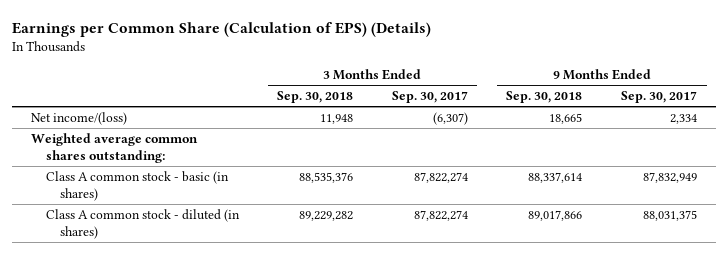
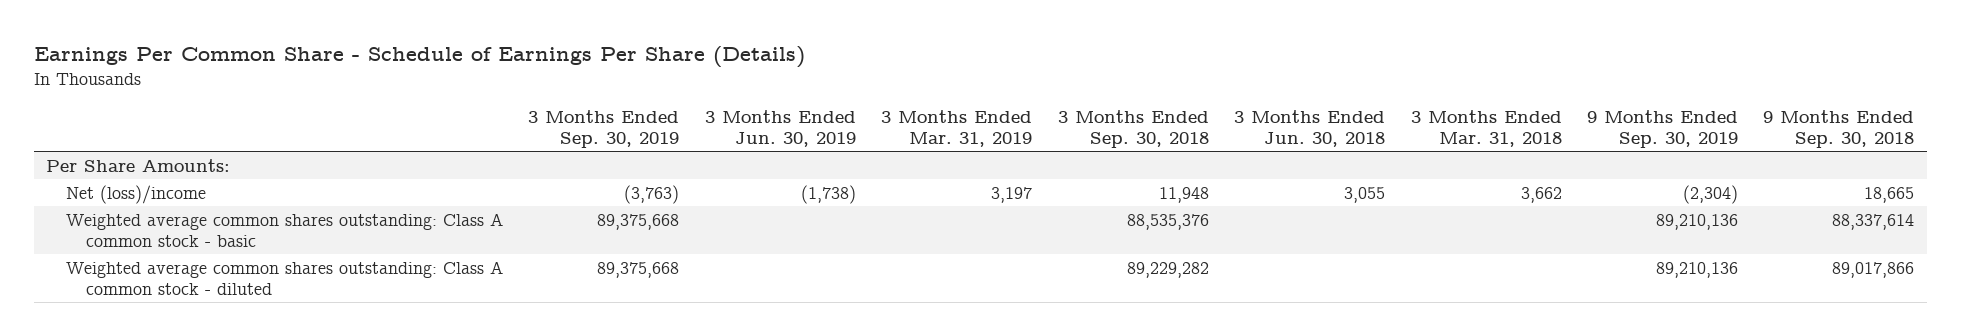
[12,21,432,37] Earnings per Common Share (Calculation of EPS) (Details) -> [33,46,805,69] Earnings Per Common Share - Schedule of Earnings Per Share (Details)
[391,91,468,104] Sep. 30, 2017 -> none
[620,91,697,104] Sep. 30, 2017 -> none
none -> [528,109,680,148] 3 Months Ended Sep. 30, 2019
none -> [704,109,856,147] 3 Months Ended Jun. 30, 2019
none -> [881,109,1033,147] 3 Months Ended Mar. 31, 2019
none -> [1234,109,1386,147] 3 Months Ended Jun. 30, 2018
none -> [1410,109,1562,147] 3 Months Ended Mar. 31, 2018
none -> [1586,109,1738,148] 9 Months Ended Sep. 30, 2019
[31,132,199,164] Weighted average common shares outstanding: -> none
none -> [46,158,231,172] Per Share Amounts:
[31,111,128,125] Net income/(loss) -> [66,184,207,204] Net (loss)/income
[45,170,229,202] Class A common stock - basic (in shares) -> [66,212,504,248] Weighted average common shares outstanding: Class A common stock - basic
[45,208,240,240] Class A common stock - diluted (in shares) -> [66,260,504,296] Weighted average common shares outstanding: Class A common stock - diluted

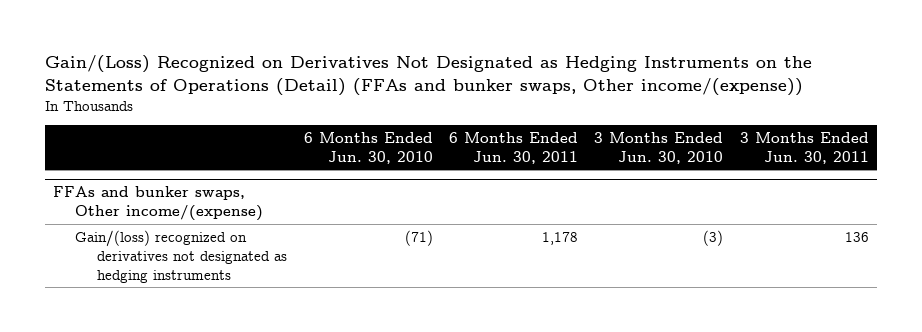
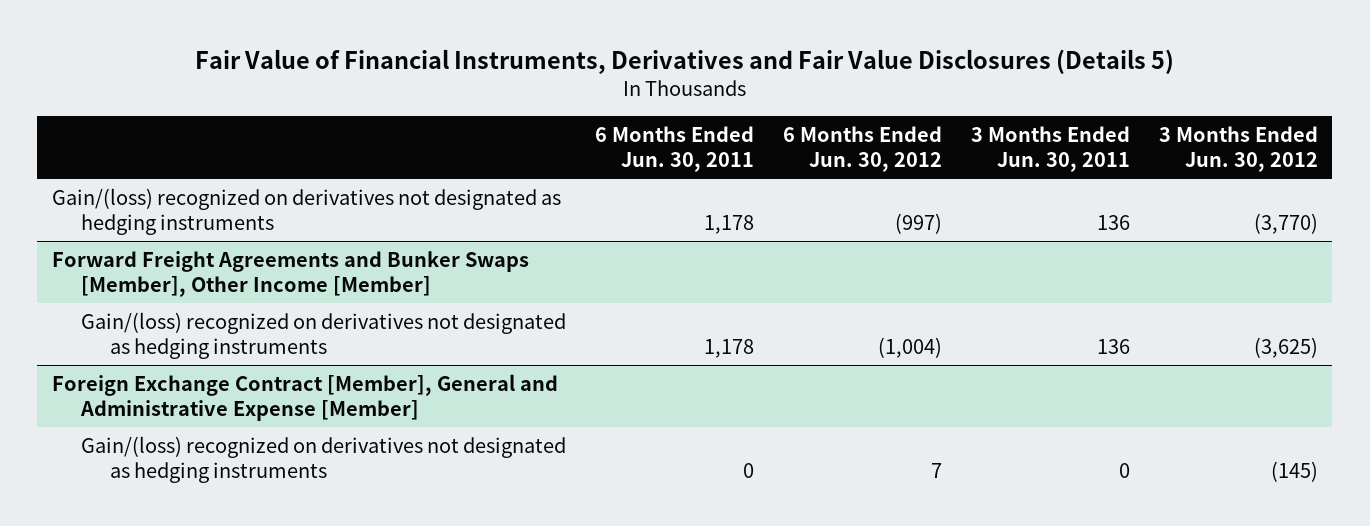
[45,54,813,96] Gain/(Loss) Recognized on Derivatives Not Designated as Hedging Instruments on the Statements of Operations (Detail) (FFAs and bunker swaps, Other income/(expense)) -> [194,48,1174,74] Fair Value of Financial Instruments, Derivatives and Fair Value Disclosures (Details 5)
[303,131,433,164] 6 Months Ended Jun. 30, 2010 -> none
[594,131,724,164] 3 Months Ended Jun. 30, 2010 -> none
none -> [782,126,942,173] 6 Months Ended Jun. 30, 2012
none -> [1158,126,1318,173] 3 Months Ended Jun. 30, 2012
[53,186,264,222] FFAs and bunker swaps, Other income/(expense) -> none
none -> [51,250,529,297] Forward Freight Agreements and Bunker Swaps [Member], Other Income [Member]
none -> [80,311,566,359] Gain/(loss) recognized on derivatives not designated as hedging instruments
none -> [51,373,558,421] Foreign Exchange Contract [Member], General and Administrative Expense [Member]
none -> [80,435,566,483] Gain/(loss) recognized on derivatives not designated as hedging instruments

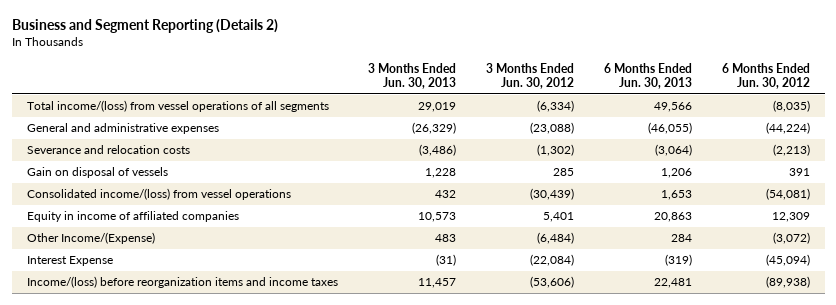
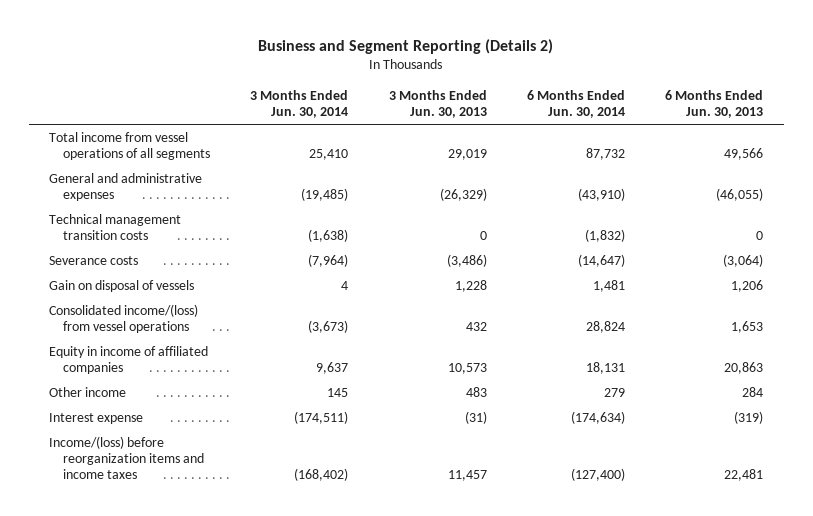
[485,62,574,90] 3 Months Ended Jun. 30, 2012 -> none
[721,62,810,90] 6 Months Ended Jun. 30, 2012 -> none
none -> [250,90,349,119] 3 Months Ended Jun. 30, 2014
none -> [526,90,625,119] 6 Months Ended Jun. 30, 2014
[26,100,329,113] Total income/(loss) from vessel operations of all segments -> [49,132,210,161] Total income from vessel operations of all segments
none -> [49,214,182,241] Technical management transition costs
[26,145,190,155] Severance and relocation costs -> [49,256,139,266] Severance costs
[26,232,155,245] Other Income/(Expense) -> [49,387,127,398] Other income
[26,256,113,267] Interest Expense -> [49,413,144,425] Interest expense

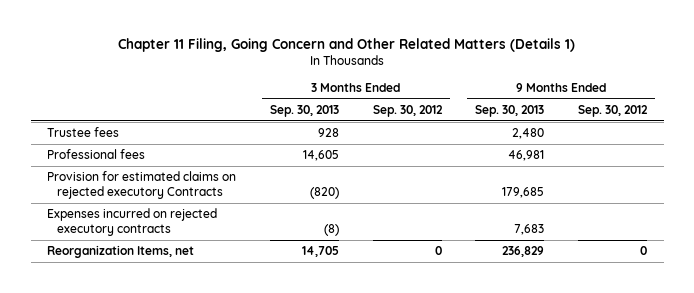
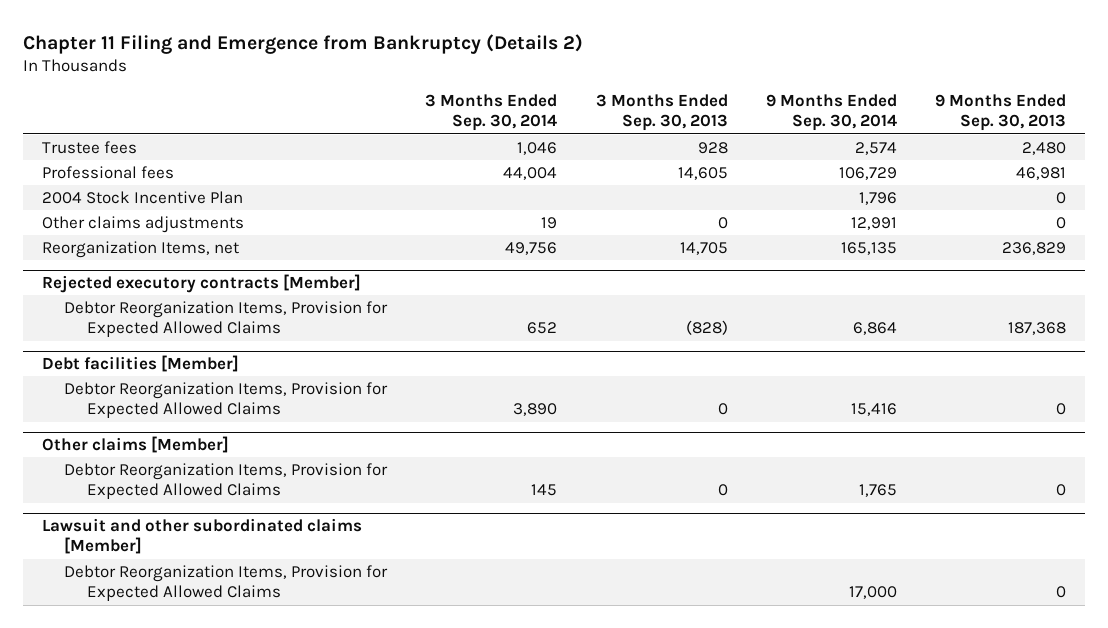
[118,37,576,52] Chapter 11 Filing, Going Concern and Other Related Matters (Details 1) -> [22,33,583,54] Chapter 11 Filing and Emergence from Bankruptcy (Details 2)
[372,104,443,117] Sep. 30, 2012 -> none
[577,104,648,117] Sep. 30, 2012 -> none
none -> [425,94,558,132] 3 Months Ended Sep. 30, 2014
none -> [765,94,897,132] 9 Months Ended Sep. 30, 2014
[47,171,237,200] Provision for estimated claims on rejected executory Contracts -> none
[47,208,218,237] Expenses incurred on rejected executory contracts -> none
none -> [41,190,243,204] 2004 Stock Incentive Plan
none -> [41,215,244,233] Other claims adjustments
none -> [41,274,361,294] Rejected executory contracts [Member]
none -> [64,300,389,338] Debtor Reorganization Items, Provision for Expected Allowed Claims
none -> [41,355,239,373] Debt facilities [Member]
none -> [64,381,389,419] Debtor Reorganization Items, Provision for Expected Allowed Claims
none -> [41,436,229,454] Other claims [Member]
none -> [64,462,389,500] Debtor Reorganization Items, Provision for Expected Allowed Claims
none -> [41,518,362,555] Lawsuit and other subordinated claims [Member]
none -> [64,564,389,602] Debtor Reorganization Items, Provision for Expected Allowed Claims

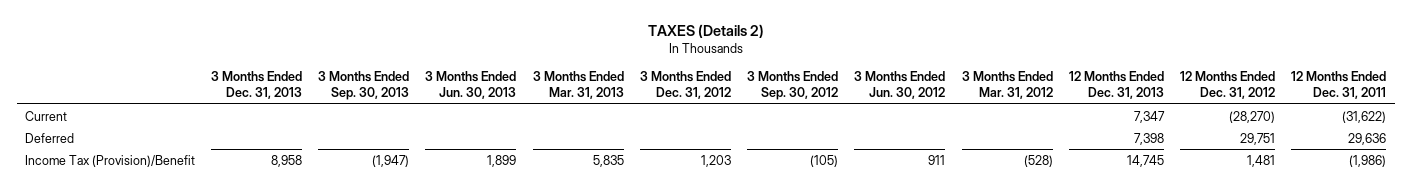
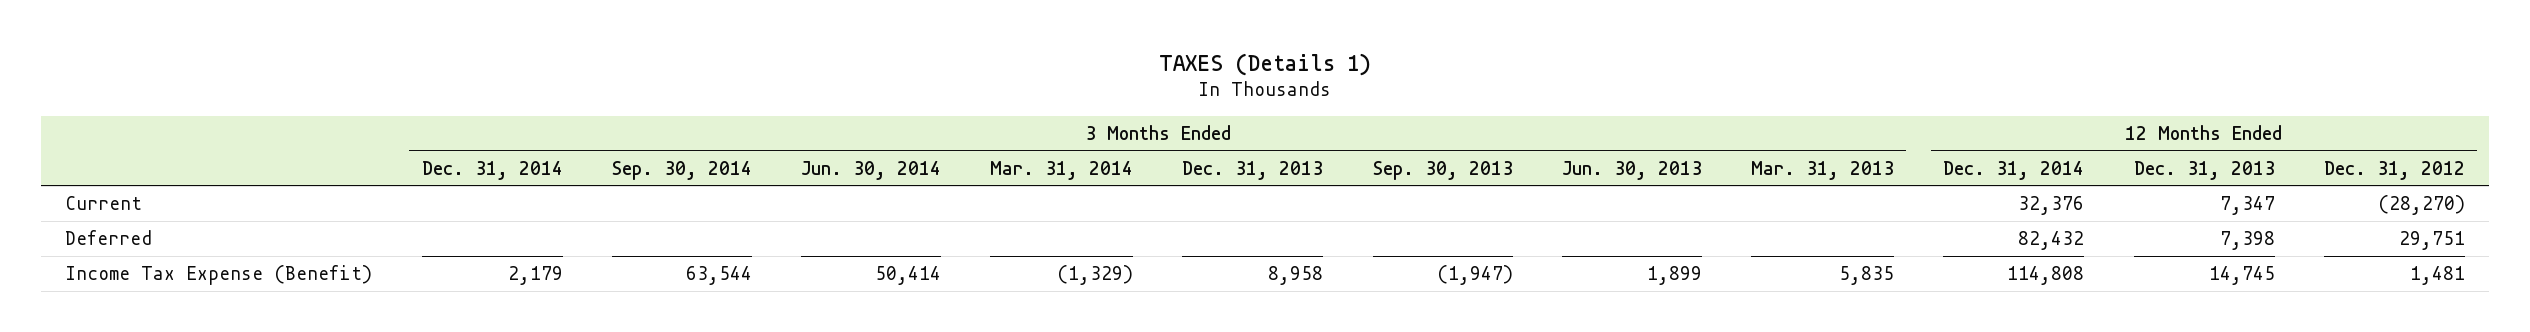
[647,24,764,39] TAXES (Details 2) -> [1159,52,1372,76] TAXES (Details 1)
[639,71,731,100] 3 Months Ended Dec. 31, 2012 -> none
[747,71,839,101] 3 Months Ended Sep. 30, 2012 -> none
[854,71,946,100] 3 Months Ended Jun. 30, 2012 -> none
[961,71,1053,100] 3 Months Ended Mar. 31, 2012 -> none
[1291,71,1387,100] 12 Months Ended Dec. 31, 2011 -> none
none -> [421,160,563,180] Dec. 31, 2014
none -> [611,160,752,180] Sep. 30, 2014
none -> [801,160,942,180] Jun. 30, 2014
none -> [990,160,1134,180] Mar. 31, 2014
none -> [1943,160,2085,180] Dec. 31, 2014
[24,154,195,167] Income Tax (Provision)/Benefit -> [65,265,373,286] Income Tax Expense (Benefit)

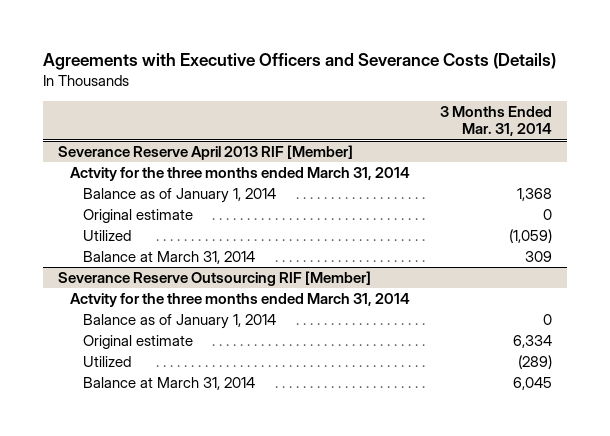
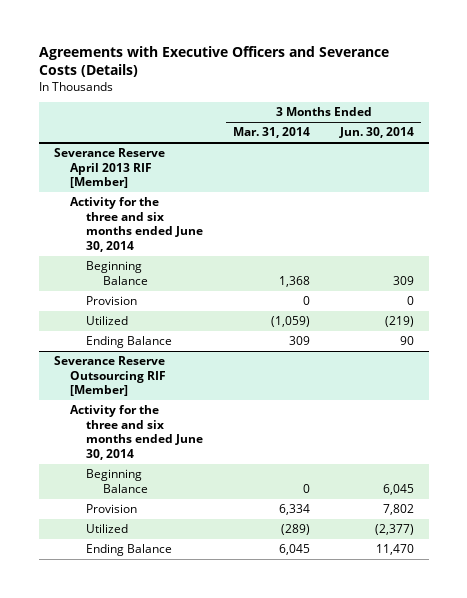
none -> [338,127,414,139] Jun. 30, 2014
[70,166,411,181] Actvity for the three months ended March 31, 2014 -> [69,197,204,253] Activity for the three and six months ended June 30, 2014
[82,187,276,203] Balance as of January 1, 2014 -> [86,261,148,285] Beginning Balance
[82,208,193,223] Original estimate -> [86,296,138,306] Provision
[82,250,255,264] Balance at March 31, 2014 -> [86,336,173,349] Ending Balance
[70,292,411,307] Actvity for the three months ended March 31, 2014 -> [69,405,204,461] Activity for the three and six months ended June 30, 2014
[82,313,276,329] Balance as of January 1, 2014 -> [86,469,148,493] Beginning Balance
[82,334,193,349] Original estimate -> [86,504,138,514] Provision
[82,376,255,390] Balance at March 31, 2014 -> [86,544,173,557] Ending Balance

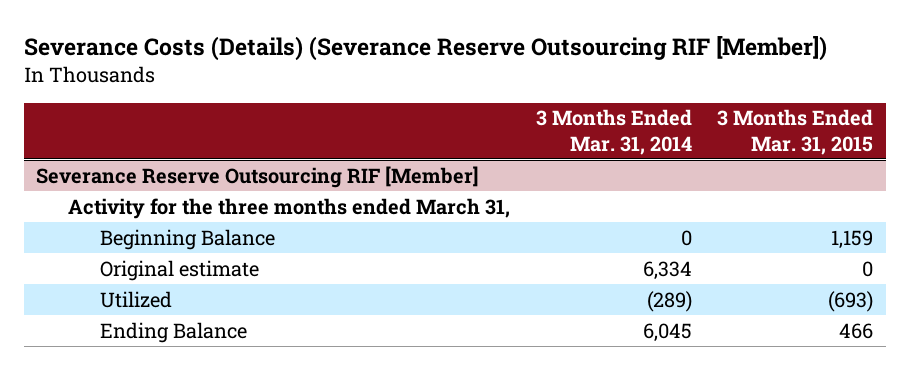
[38,45,389,77] Agreements with Executive Officers and Severance Costs (Details) -> [23,36,827,62] Severance Costs (Details) (Severance Reserve Outsourcing RIF [Member])
[338,127,414,139] Jun. 30, 2014 -> none
none -> [717,109,874,155] 3 Months Ended Mar. 31, 2015
[53,148,165,189] Severance Reserve April 2013 RIF [Member] -> none
[69,197,204,253] Activity for the three and six months ended June 30, 2014 -> none
[86,261,148,285] Beginning Balance -> none
[86,296,138,306] Provision -> none
[86,316,129,326] Utilized -> none
[86,336,173,349] Ending Balance -> none
[69,405,204,461] Activity for the three and six months ended June 30, 2014 -> [68,197,511,219] Activity for the three months ended March 31,
[86,504,138,514] Provision -> [99,259,259,281] Original estimate

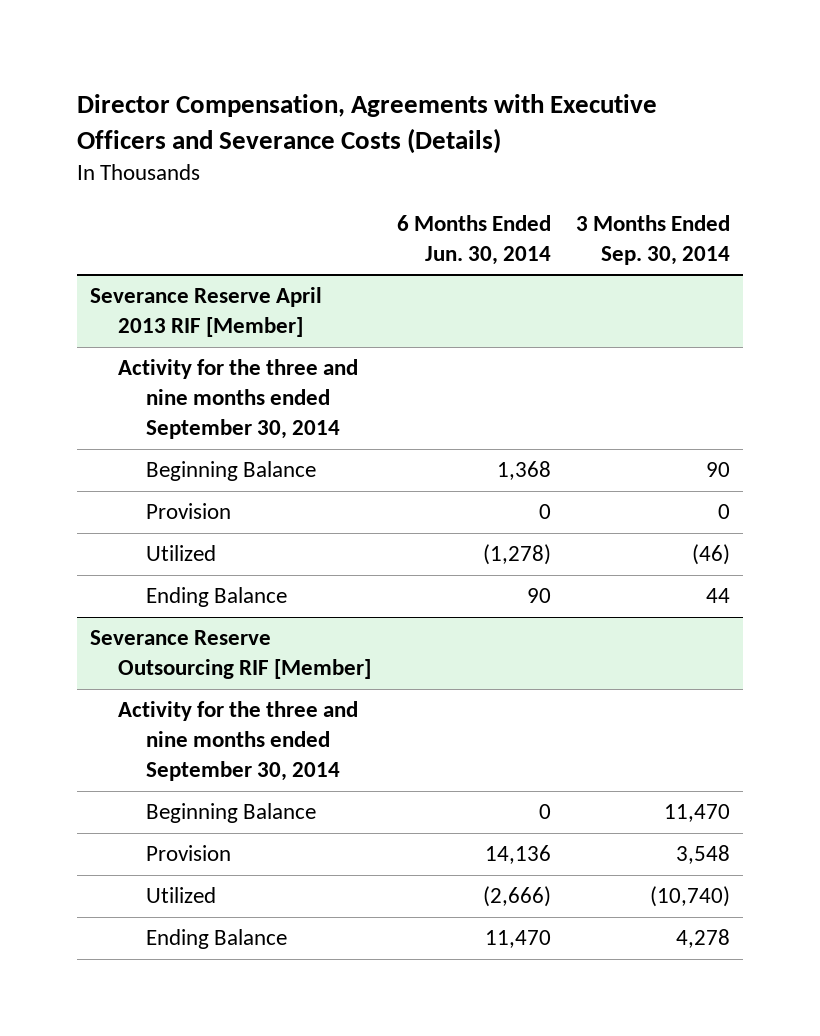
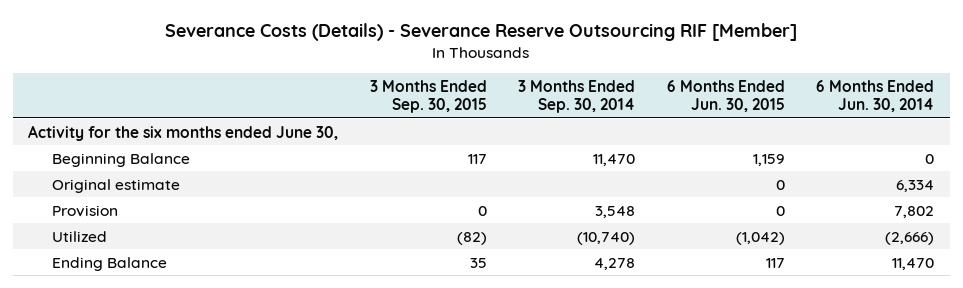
[77,93,658,154] Director Compensation, Agreements with Executive Officers and Severance Costs (Details) -> [165,22,798,41] Severance Costs (Details) - Severance Reserve Outsourcing RIF [Member]
none -> [369,79,487,113] 3 Months Ended Sep. 30, 2015
none -> [666,79,785,112] 6 Months Ended Jun. 30, 2015
[89,287,322,338] Severance Reserve April 2013 RIF [Member] -> none
[145,461,316,482] Beginning Balance -> none
[145,503,231,520] Provision -> none
[145,545,216,562] Utilized -> none
[145,587,287,608] Ending Balance -> none
[89,630,371,680] Severance Reserve Outsourcing RIF [Member] -> none
[117,701,358,782] Activity for the three and nine months ended September 30, 2014 -> none
[117,359,358,440] Activity for the three and nine months ended September 30, 2014 -> [28,124,339,141] Activity for the six months ended June 30,
none -> [51,178,180,193] Original estimate
[484,845,551,865] 14,136 -> [894,205,935,218] 7,802

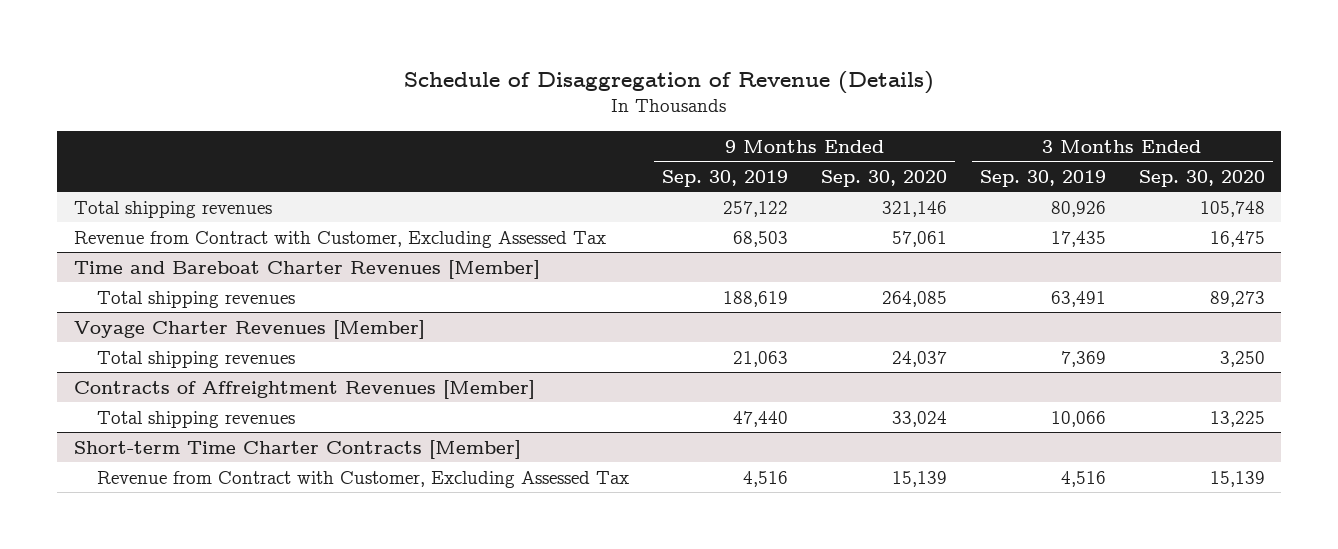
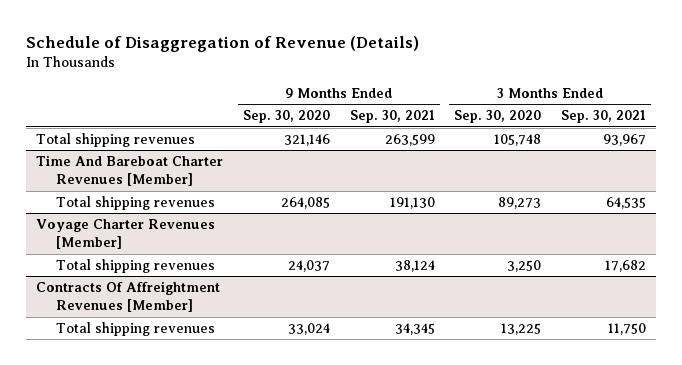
[662,169,789,187] Sep. 30, 2019 -> none
[979,169,1106,187] Sep. 30, 2019 -> none
none -> [349,110,435,124] Sep. 30, 2021
none -> [561,110,647,124] Sep. 30, 2021
[73,230,606,248] Revenue from Contract with Customer, Excluding Assessed Tax -> none
[73,259,540,279] Time and Bareboat Charter Revenues [Member] -> [36,155,224,187] Time And Bareboat Charter Revenues [Member]
[73,379,535,399] Contracts of Affreightment Revenues [Member] -> [36,281,221,313] Contracts Of Affreightment Revenues [Member]
[73,439,521,459] Short-term Time Charter Contracts [Member] -> none
[97,470,630,488] Revenue from Contract with Customer, Excluding Assessed Tax -> none

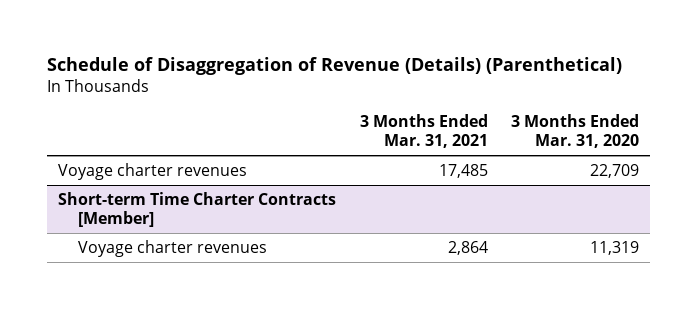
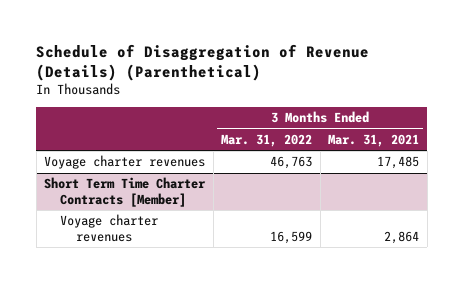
[510,114,639,149] 3 Months Ended Mar. 31, 2020 -> none
none -> [221,134,313,148] Mar. 31, 2022
[58,191,337,227] Short-term Time Charter Contracts [Member] -> [44,177,207,207] Short Term Time Charter Contracts [Member]

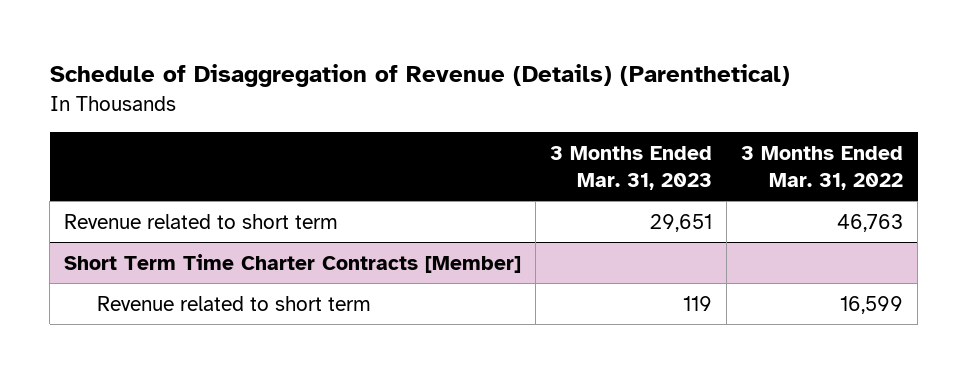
[328,134,420,148] Mar. 31, 2021 -> none
none -> [550,145,713,190] 3 Months Ended Mar. 31, 2023
[44,155,206,170] Voyage charter revenues -> [64,213,339,229] Revenue related to short term
[60,214,159,242] Voyage charter revenues -> [97,295,372,311] Revenue related to short term

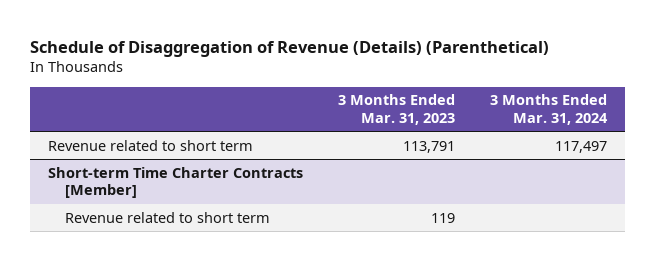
[741,145,904,190] 3 Months Ended Mar. 31, 2022 -> none
none -> [490,94,609,125] 3 Months Ended Mar. 31, 2024
[650,213,713,232] 29,651 -> [403,140,456,153] 113,791
[64,253,522,273] Short Term Time Charter Contracts [Member] -> [47,166,303,199] Short-term Time Charter Contracts [Member]

